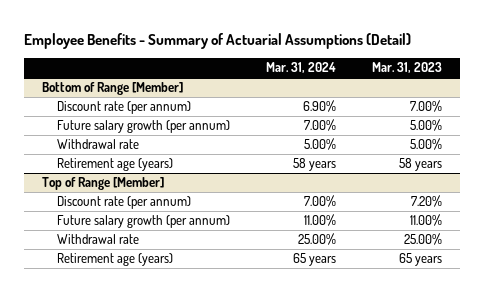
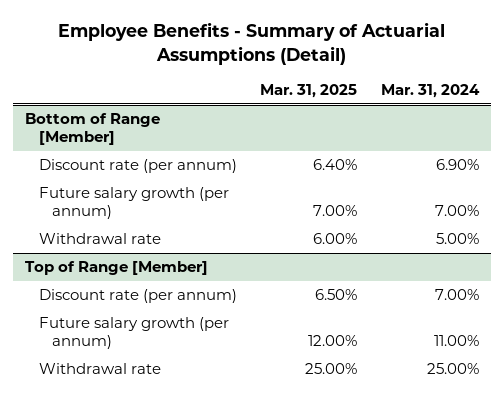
[371,62,442,74] Mar. 31, 2023 -> none
none -> [260,84,358,99] Mar. 31, 2025
[56,158,173,172] Retirement age (years) -> none
[56,253,173,267] Retirement age (years) -> none

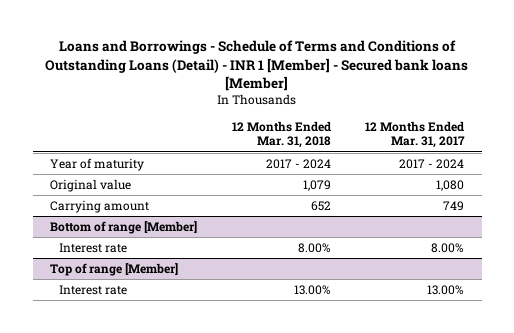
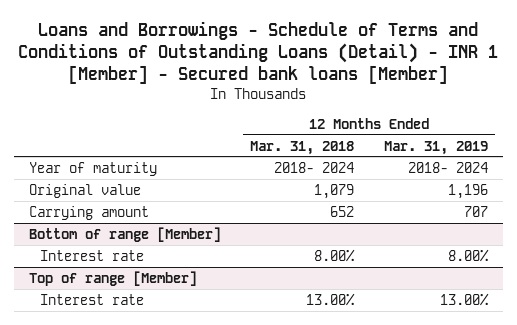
[365,120,466,149] 12 Months Ended Mar. 31, 2017 -> none
none -> [383,140,488,155] Mar. 31, 2019
[265,158,331,169] 2017 - 2024 -> [274,161,355,173] 2018- 2024

